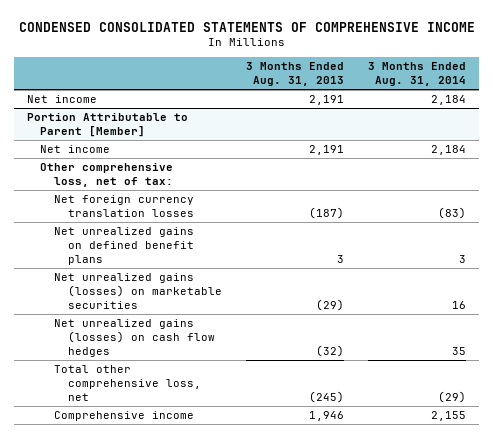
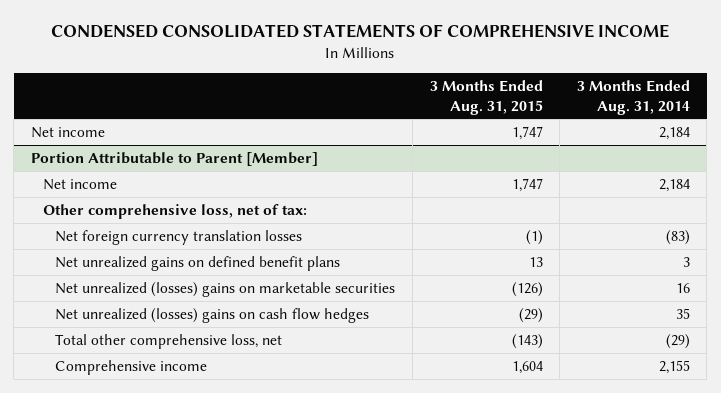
[246,62,345,87] 3 Months Ended Aug. 31, 2013 -> none
none -> [429,80,543,115] 3 Months Ended Aug. 31, 2015
[54,273,223,310] Net unrealized gains (losses) on marketable securities -> [55,281,396,297] Net unrealized (losses) gains on marketable securities
[54,319,216,358] Net unrealized gains (losses) on cash flow hedges -> [55,307,370,323] Net unrealized (losses) gains on cash flow hedges

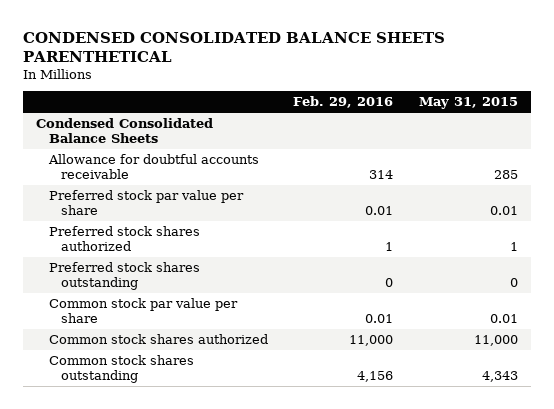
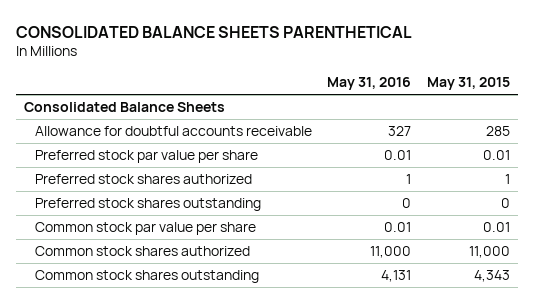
[23,31,446,63] CONDENSED CONSOLIDATED BALANCE SHEETS PARENTHETICAL -> [16,25,413,38] CONSOLIDATED BALANCE SHEETS PARENTHETICAL
[293,96,394,109] Feb. 29, 2016 -> none
none -> [327,77,412,91] May 31, 2016
[36,117,214,144] Condensed Consolidated Balance Sheets -> [24,101,226,112] Consolidated Balance Sheets

